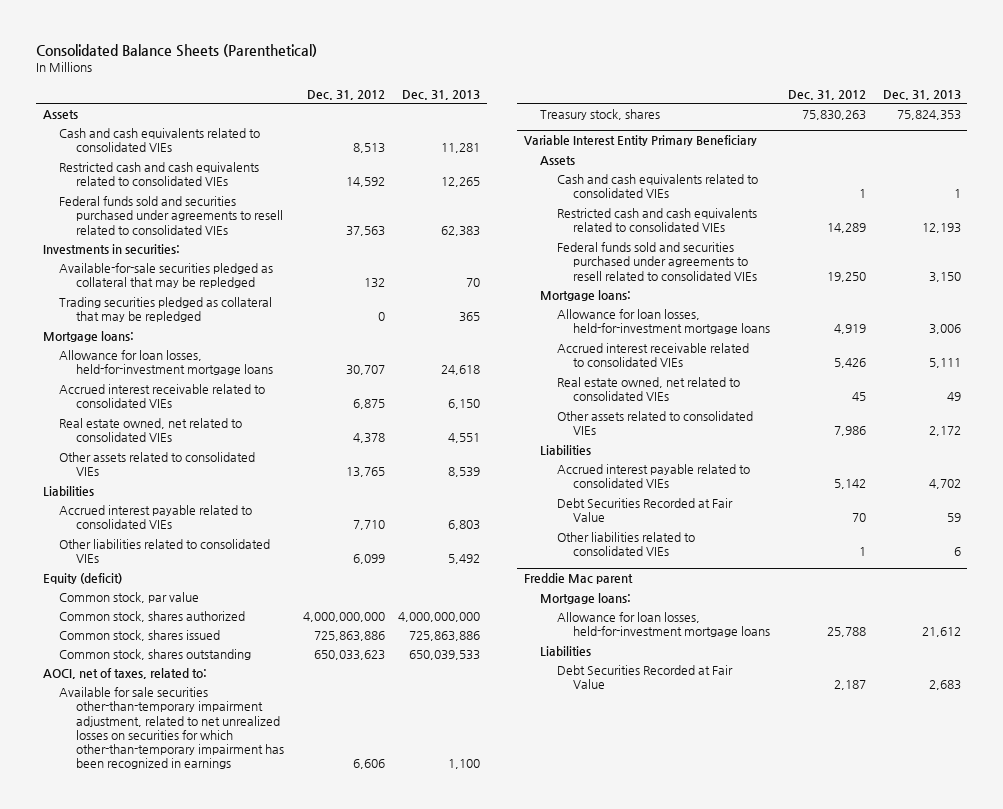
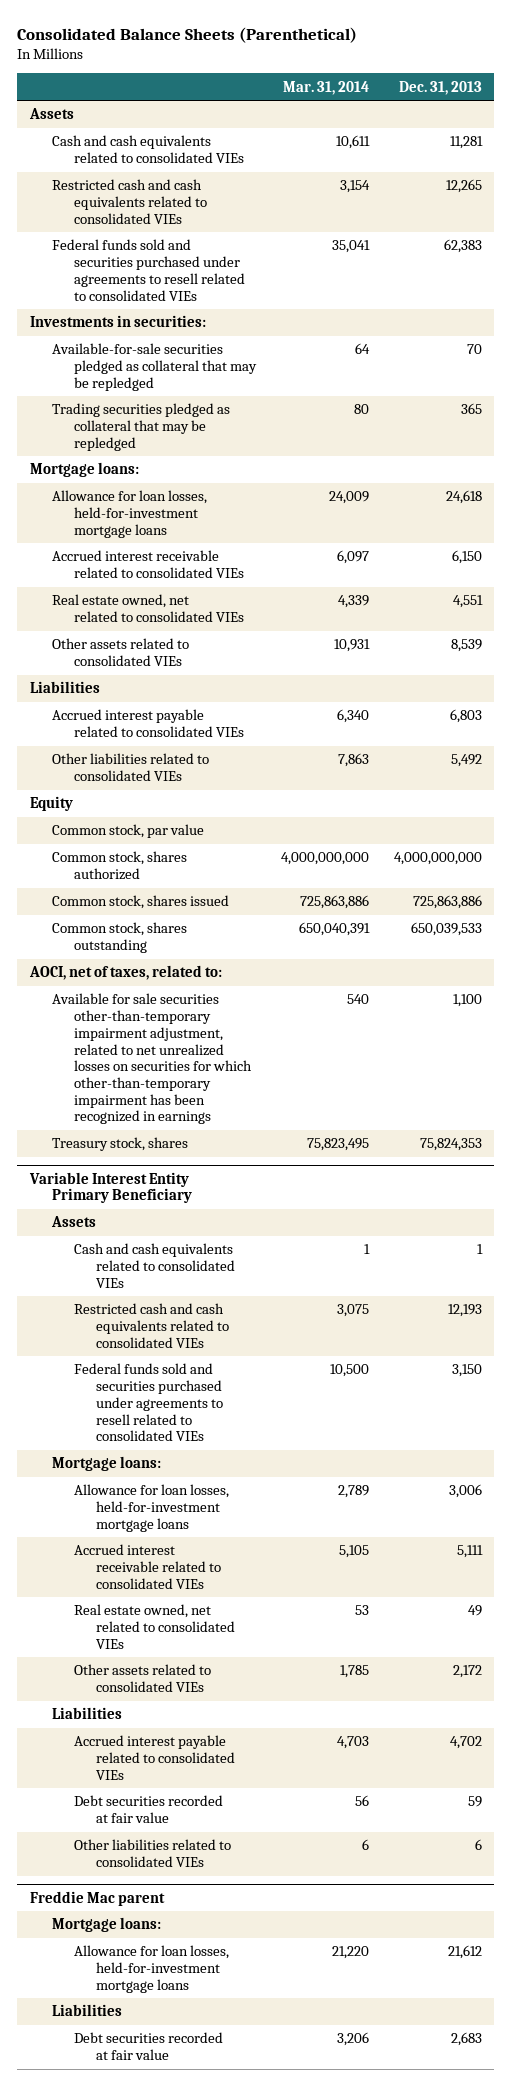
[306,89,385,100] Dec. 31, 2012 -> none
none -> [282,80,369,95] Mar. 31, 2014
[42,572,122,584] Equity (deficit) -> [29,796,73,812] Equity
[556,497,733,523] Debt Securities Recorded at Fair Value -> [73,1795,223,1824] Debt securities recorded at fair value
[556,664,733,690] Debt Securities Recorded at Fair Value -> [73,2032,223,2061] Debt securities recorded at fair value

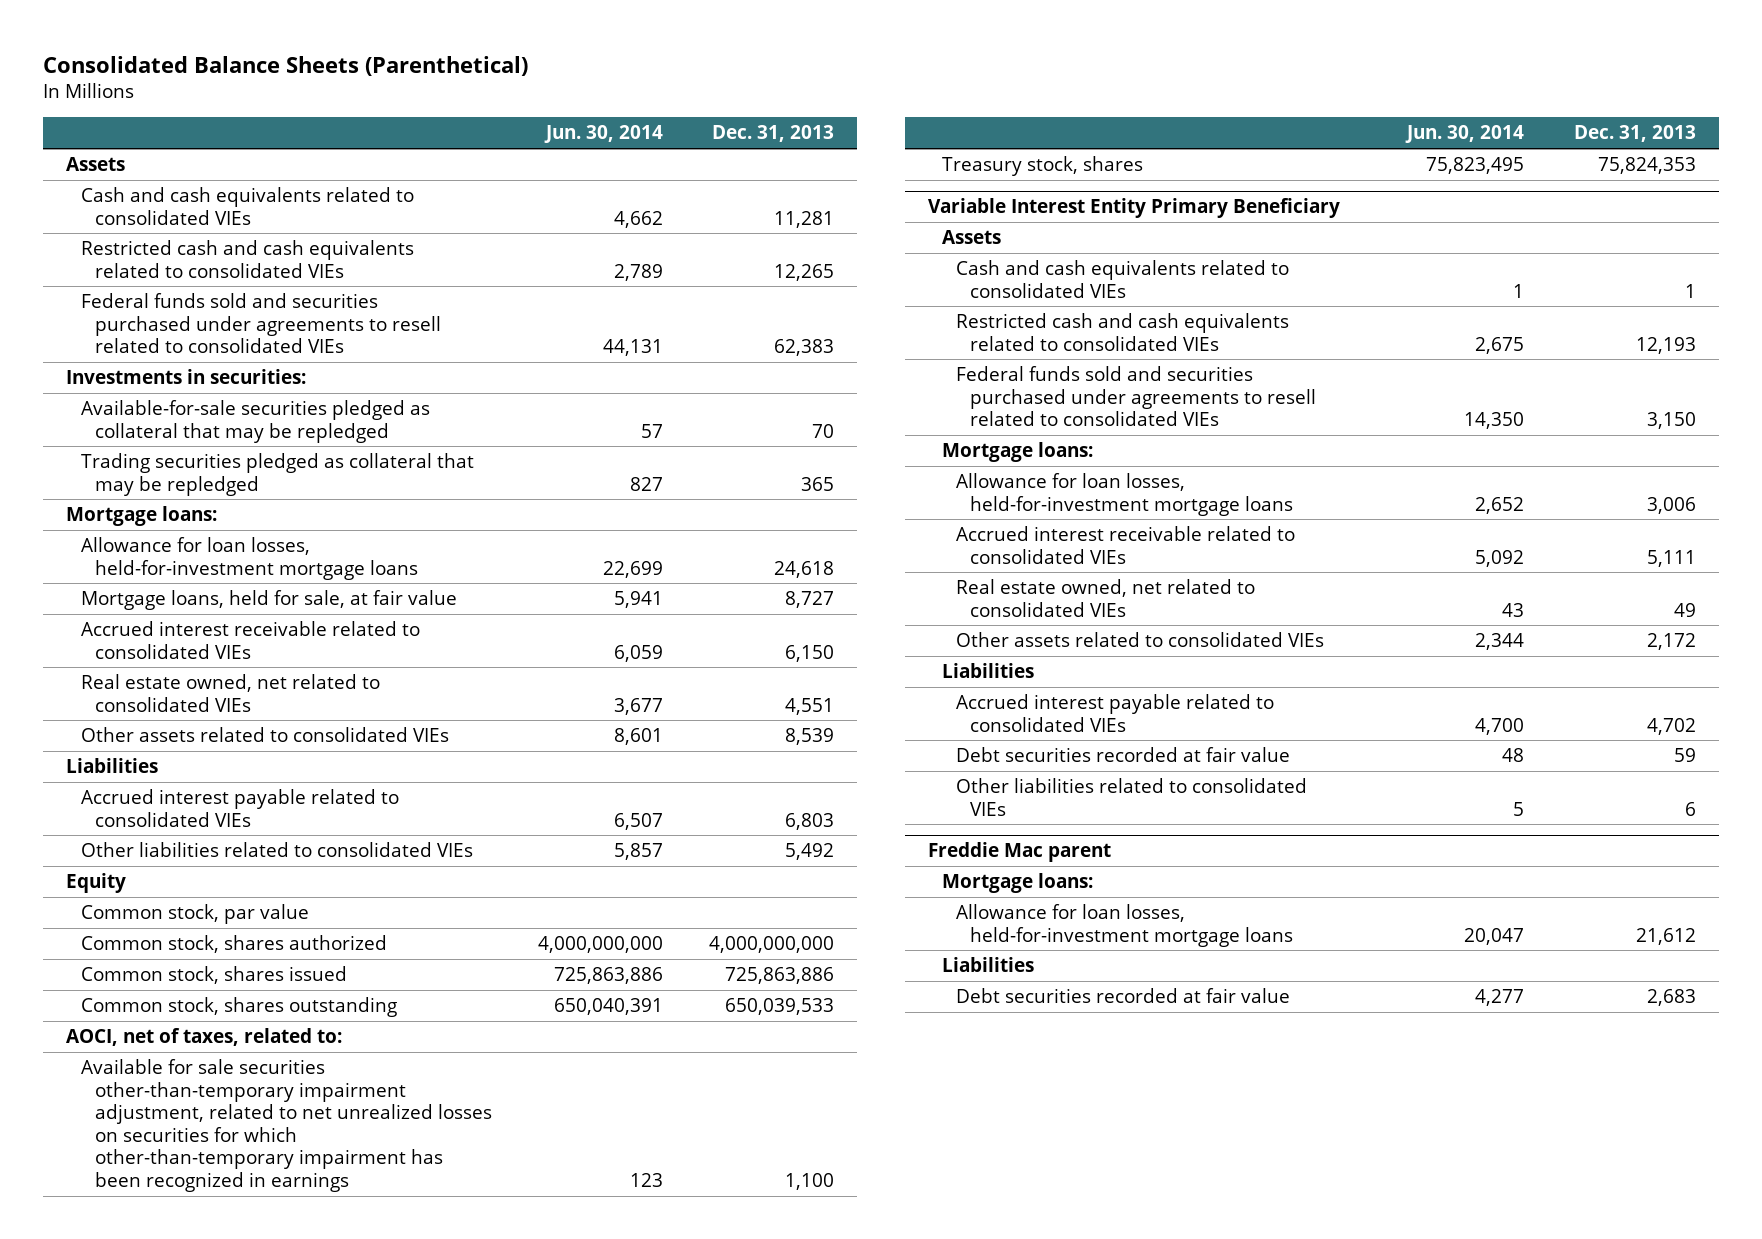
[282,80,369,95] Mar. 31, 2014 -> none
none -> [544,125,664,144] Jun. 30, 2014
none -> [80,590,457,611] Mortgage loans, held for sale, at fair value

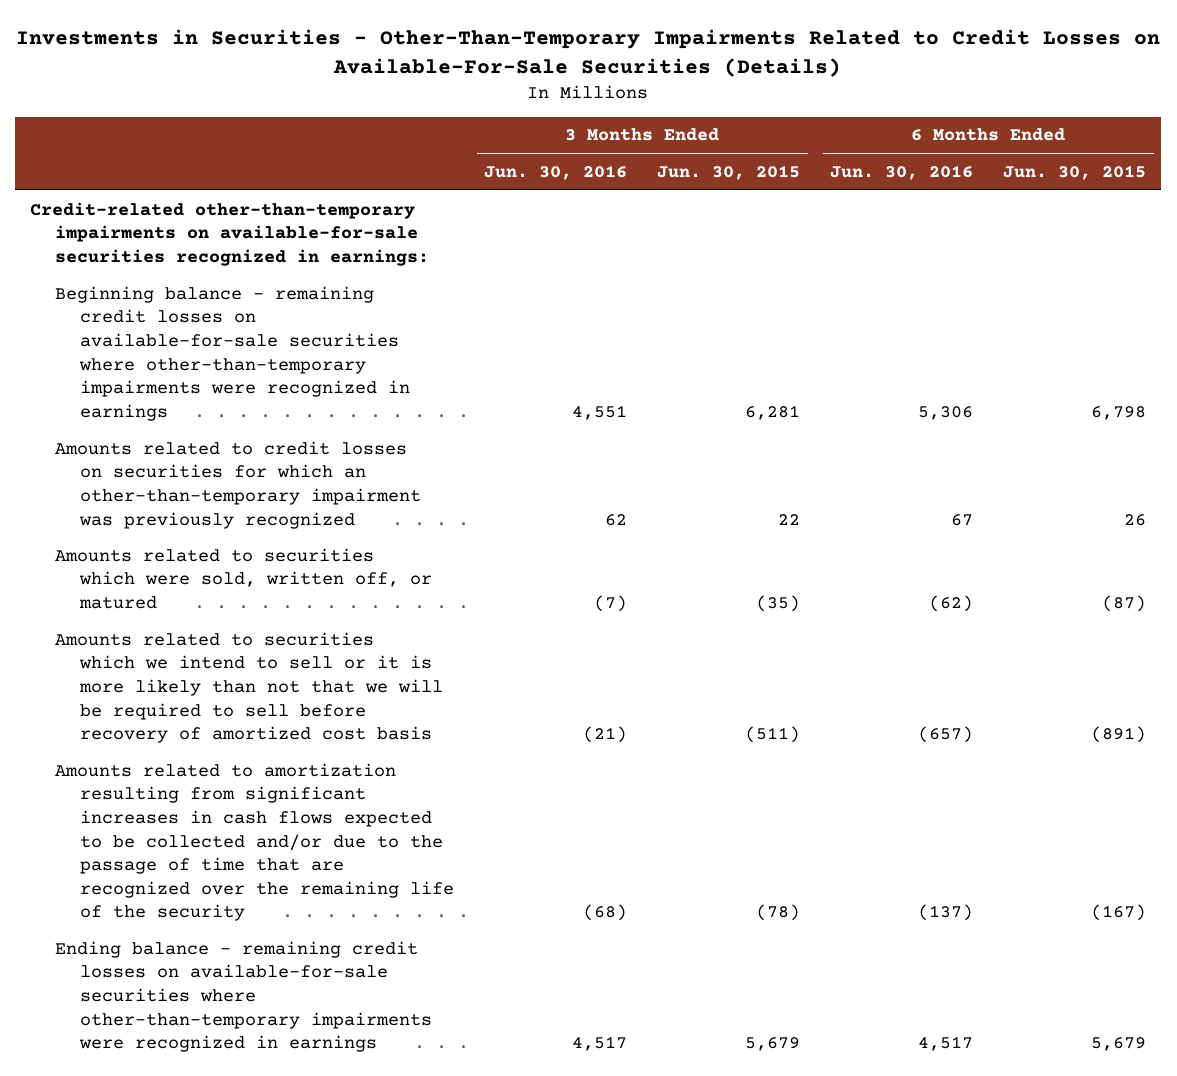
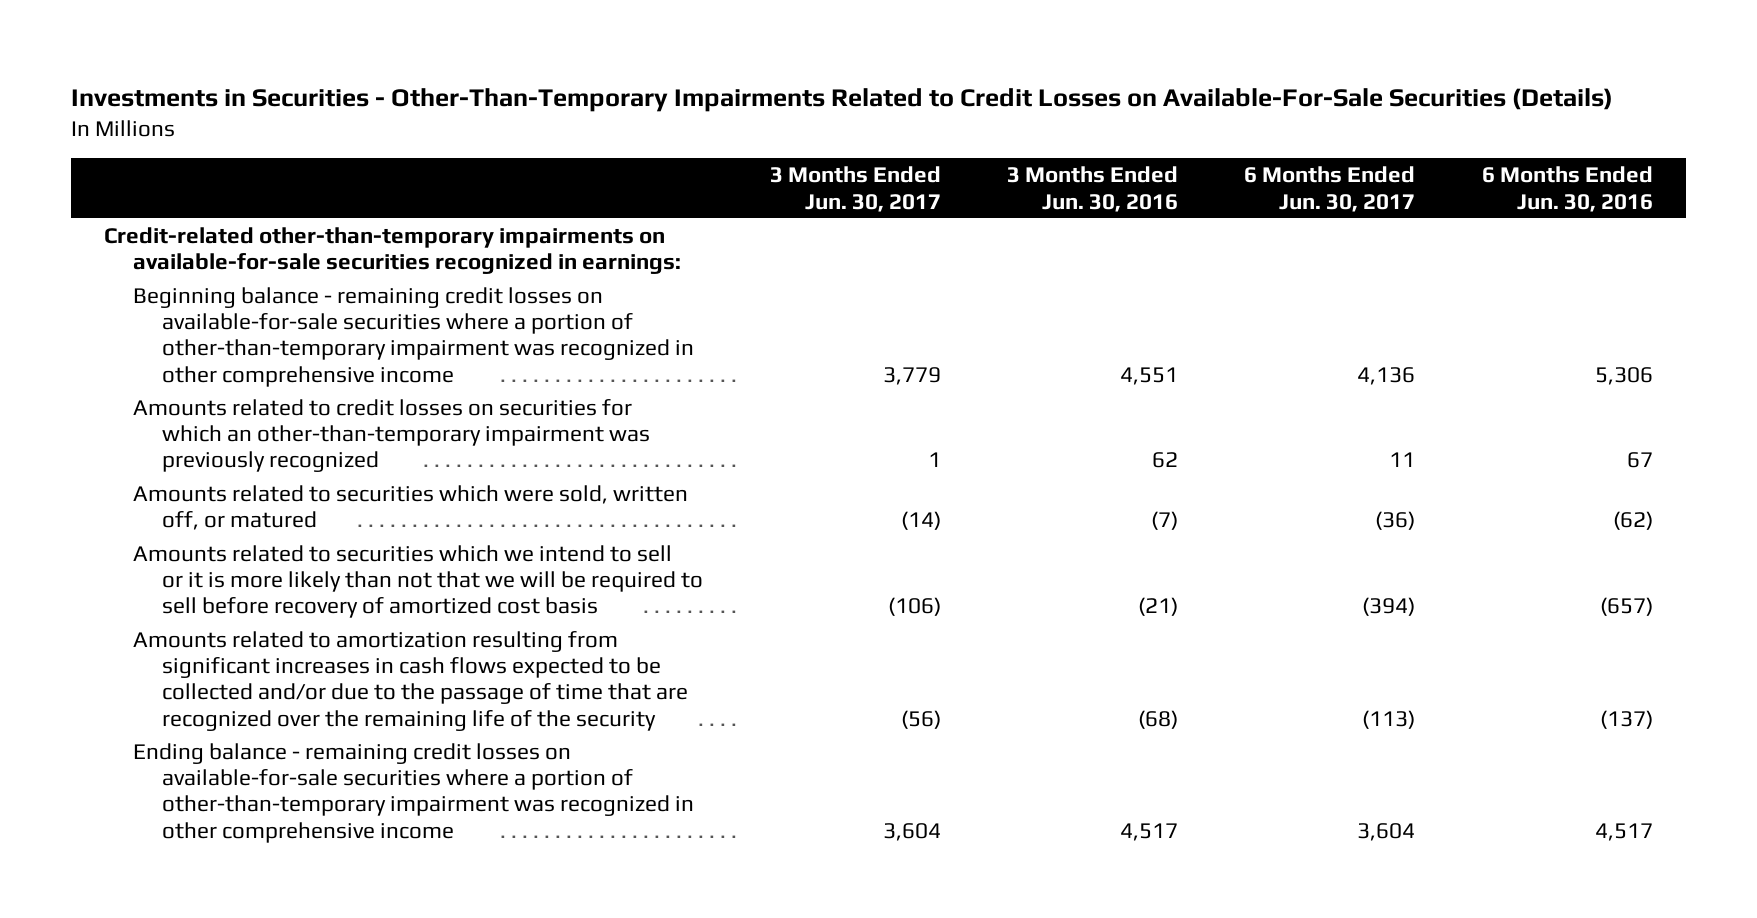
[657,164,801,180] Jun. 30, 2015 -> none
[1003,164,1147,180] Jun. 30, 2015 -> none
none -> [769,166,941,212] 3 Months Ended Jun. 30, 2017
none -> [1244,166,1416,212] 6 Months Ended Jun. 30, 2017
[55,285,411,421] Beginning balance - remaining credit losses on available-for-sale securities where other-than-temporary impairments were recognized in earnings -> [133,286,695,387] Beginning balance - remaining credit losses on available-for-sale securities where a portion of other-than-temporary impairment was recognized in other comprehensive income
[55,940,433,1053] Ending balance - remaining credit losses on available-for-sale securities where other-than-temporary impairments were recognized in earnings -> [133,742,695,843] Ending balance - remaining credit losses on available-for-sale securities where a portion of other-than-temporary impairment was recognized in other comprehensive income

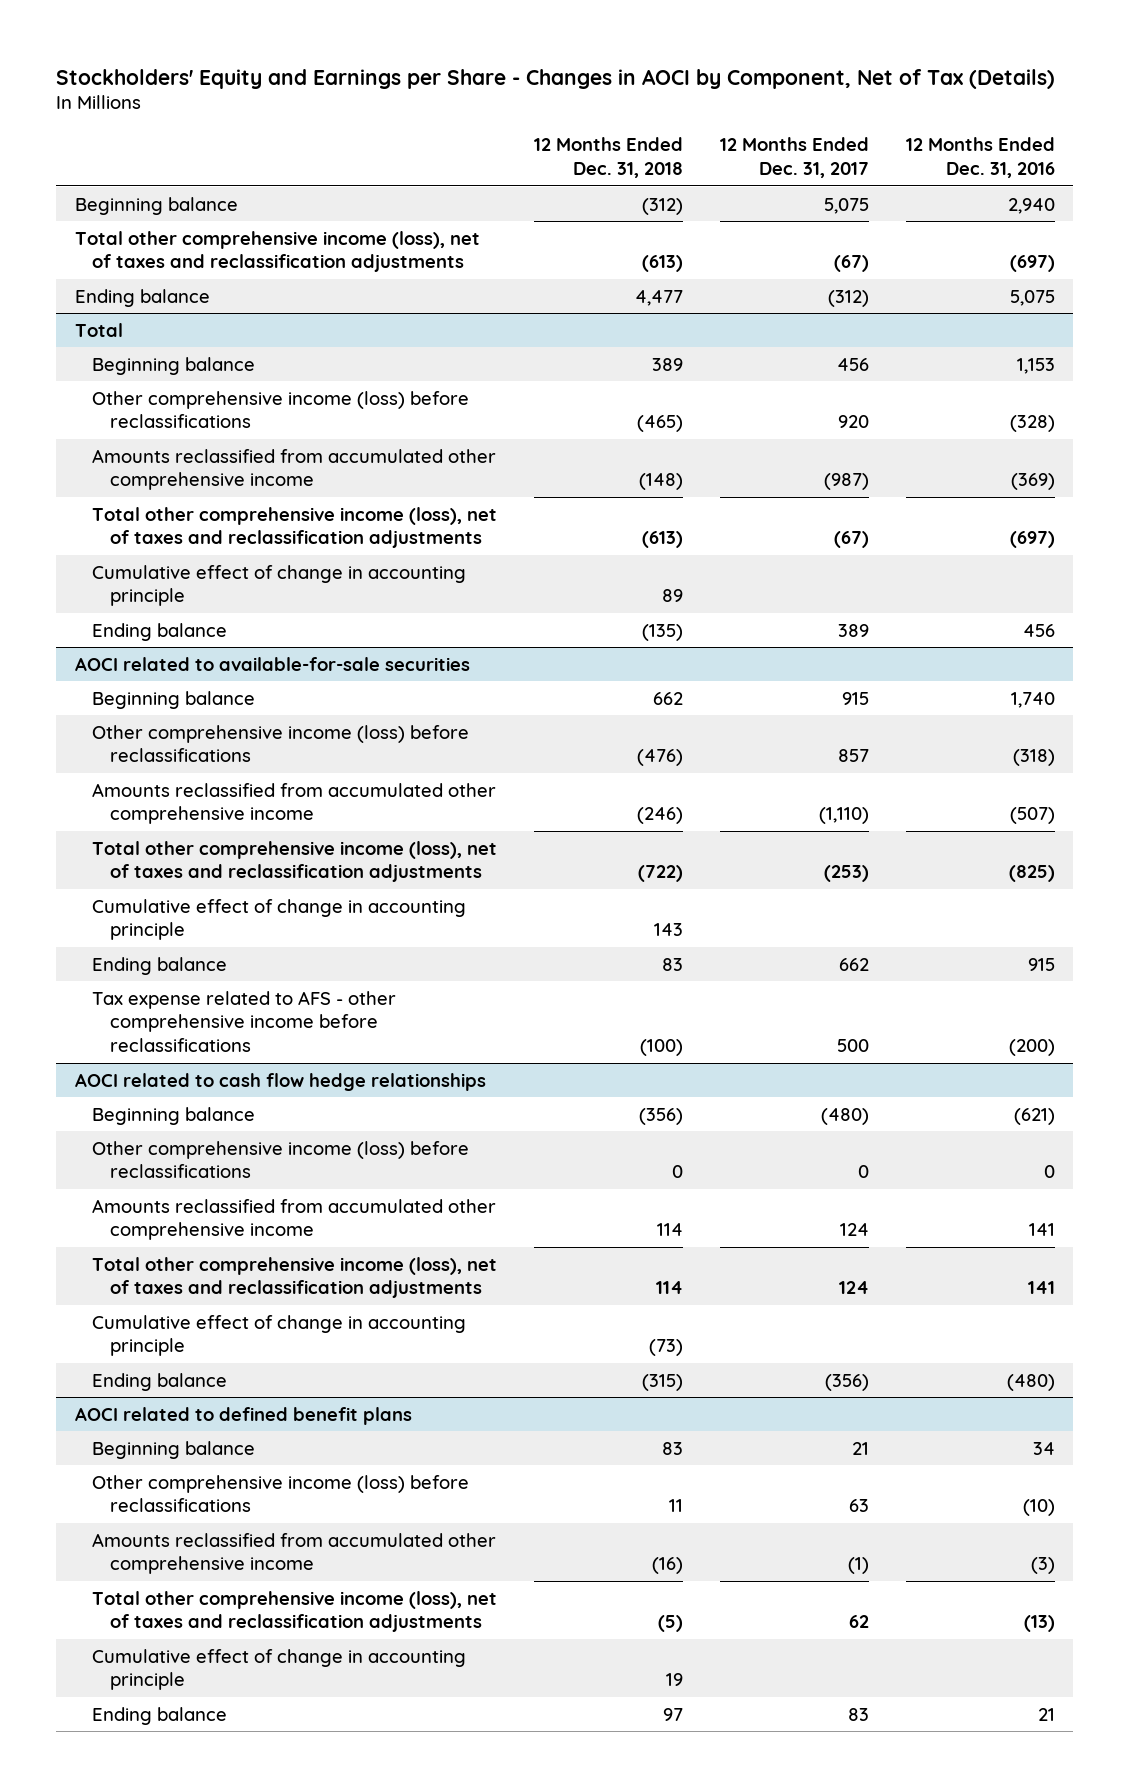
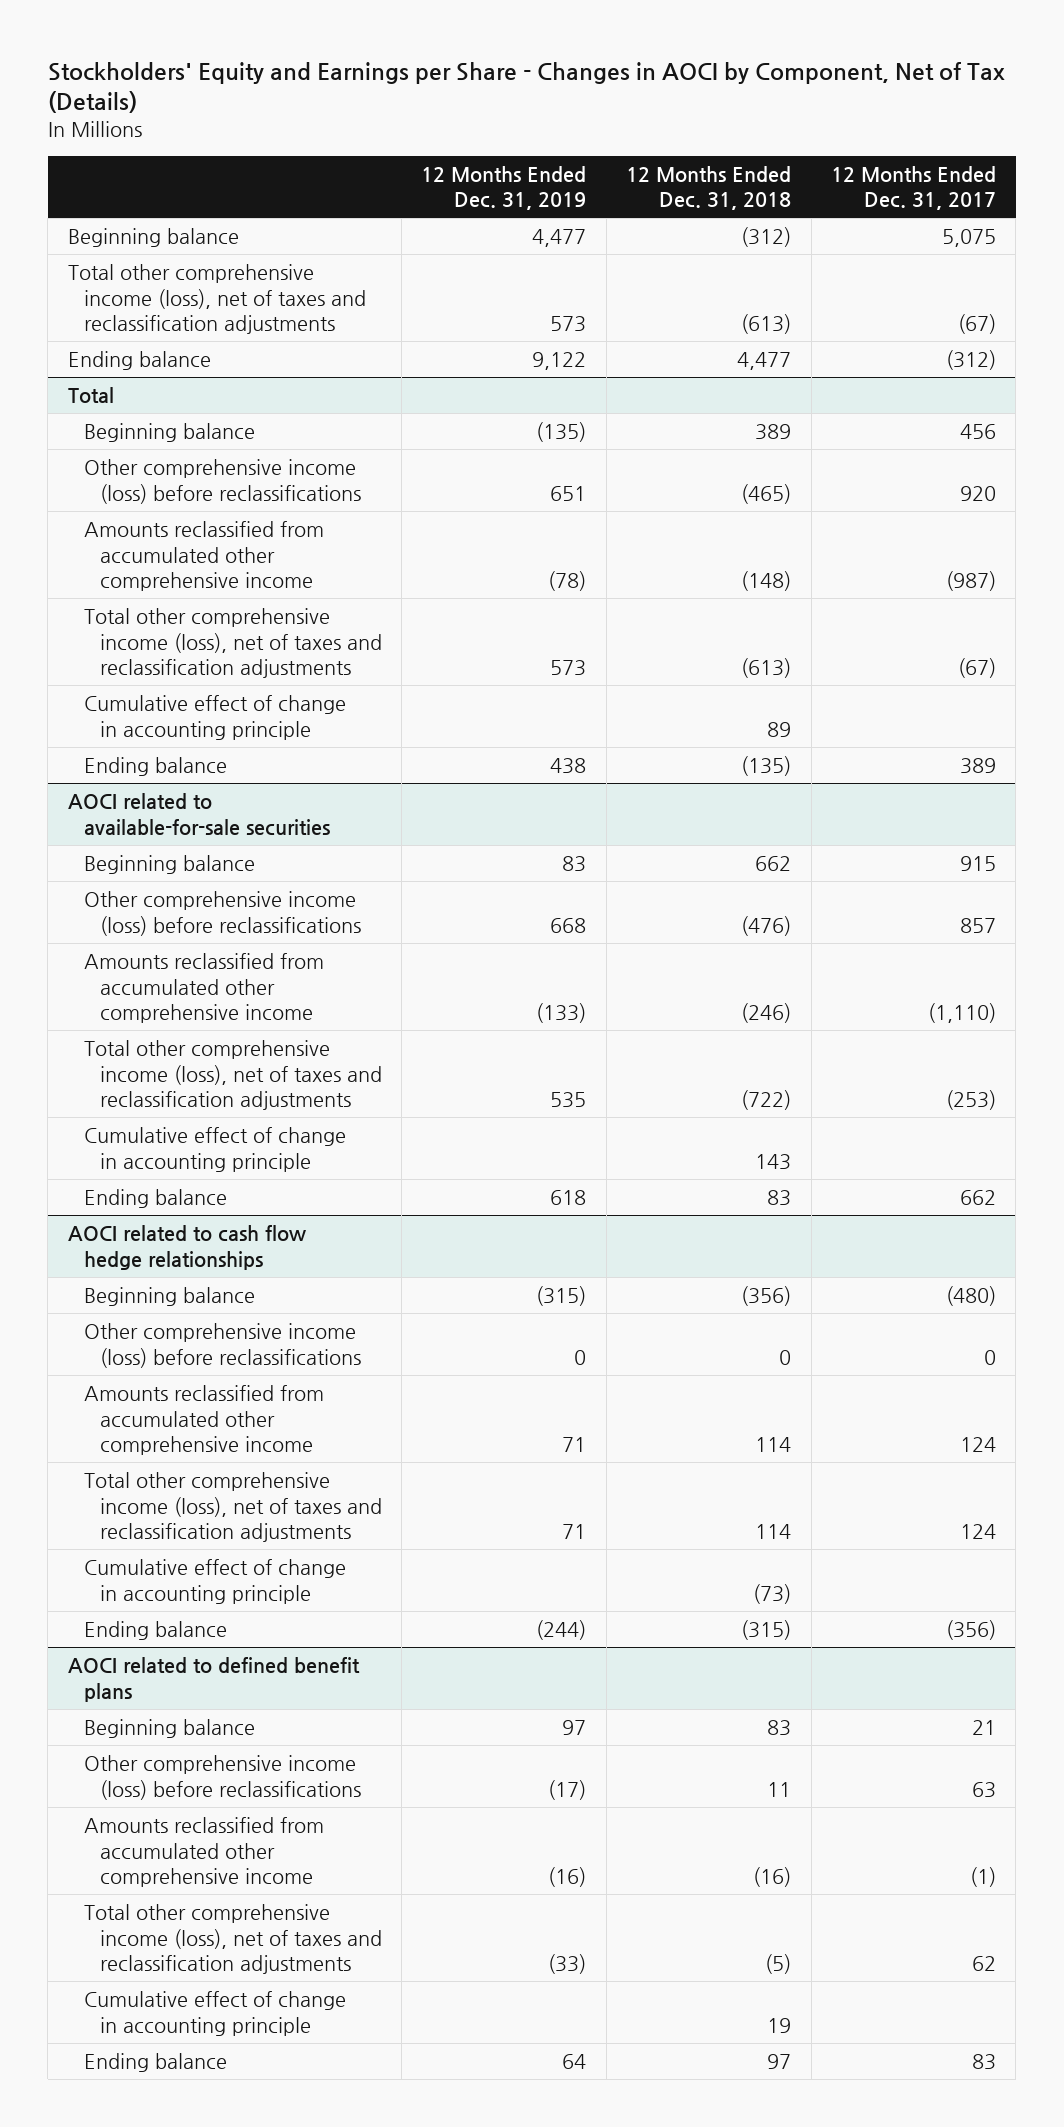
[905,137,1055,178] 12 Months Ended Dec. 31, 2016 -> none
none -> [421,165,587,211] 12 Months Ended Dec. 31, 2019
[92,990,397,1053] Tax expense related to AFS - other comprehensive income before reclassifications -> none

